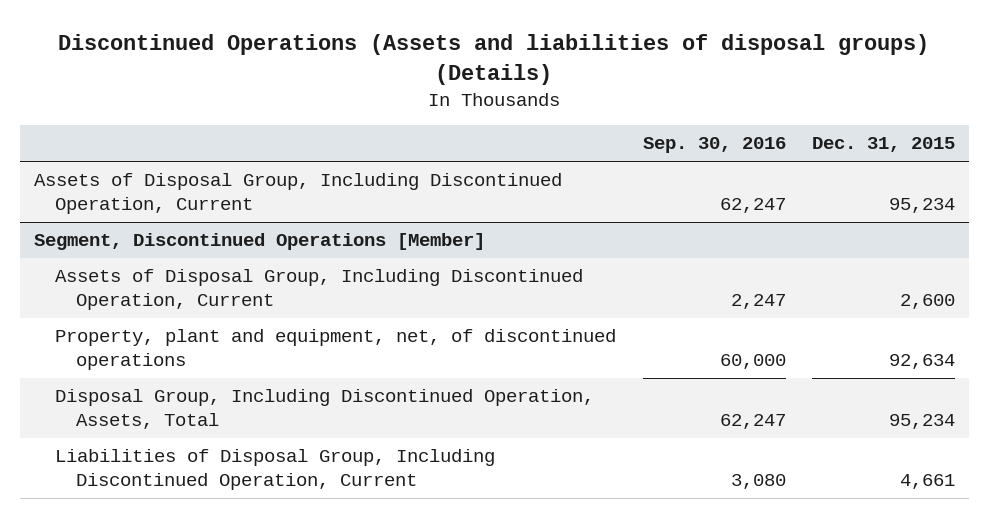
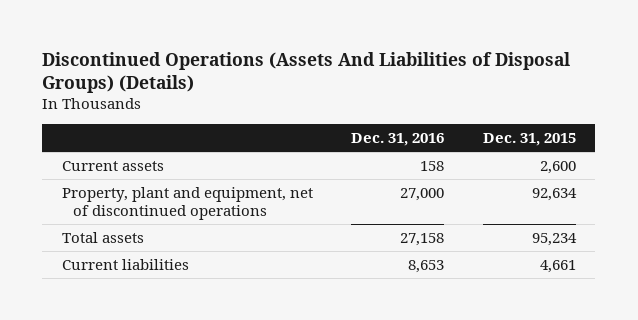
[58,34,930,85] Discontinued Operations (Assets and liabilities of disposal groups) (Details) -> [42,51,571,93] Discontinued Operations (Assets And Liabilities of Disposal Groups) (Details)
[642,137,786,154] Sep. 30, 2016 -> none
none -> [351,133,445,147] Dec. 31, 2016
[33,233,485,251] Segment, Discontinued Operations [Member] -> none
[54,269,583,310] Assets of Disposal Group, Including Discontinued Operation, Current -> none
[33,173,562,214] Assets of Disposal Group, Including Discontinued Operation, Current -> [61,161,164,172] Current assets
[889,197,956,213] 95,234 -> [540,161,577,175] 2,600
[54,329,616,370] Property, plant and equipment, net, of discontinued operations -> [61,187,313,220] Property, plant and equipment, net of discontinued operations
[54,389,594,429] Disposal Group, Including Discontinued Operation, Assets, Total -> [61,232,144,244] Total assets
[54,449,495,490] Liabilities of Disposal Group, Including Discontinued Operation, Current -> [61,259,189,271] Current liabilities

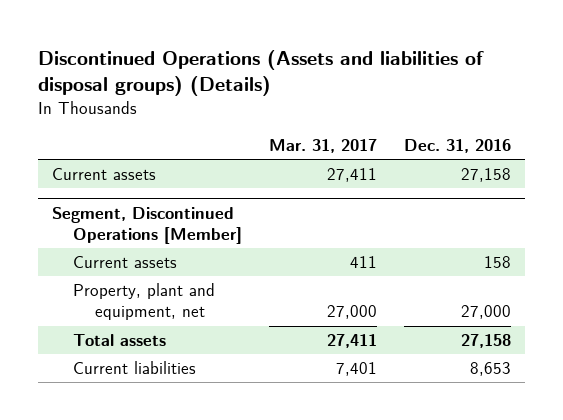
[42,51,571,93] Discontinued Operations (Assets And Liabilities of Disposal Groups) (Details) -> [38,49,485,97] Discontinued Operations (Assets and liabilities of disposal groups) (Details)
[483,133,577,147] Dec. 31, 2015 -> none
none -> [269,139,378,154] Mar. 31, 2017
none -> [51,168,156,181] Current assets
none -> [51,206,243,245] Segment, Discontinued Operations [Member]
[61,187,313,220] Property, plant and equipment, net of discontinued operations -> [73,283,216,321] Property, plant and equipment, net

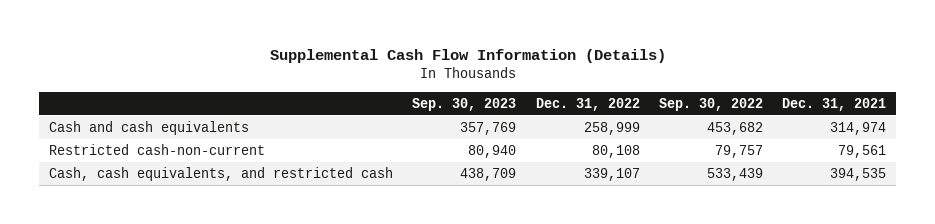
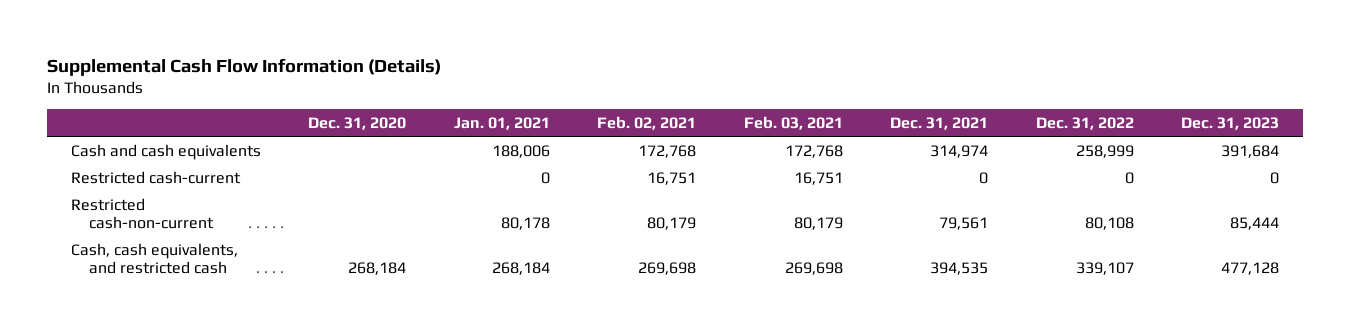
[412,97,517,111] Sep. 30, 2023 -> none
[659,97,764,111] Sep. 30, 2022 -> none
none -> [308,116,407,130] Dec. 31, 2020
none -> [453,116,550,130] Jan. 01, 2021
none -> [597,115,697,130] Feb. 02, 2021
none -> [743,115,843,130] Feb. 03, 2021
none -> [1181,116,1280,130] Dec. 31, 2023
none -> [70,170,241,184] Restricted cash-current

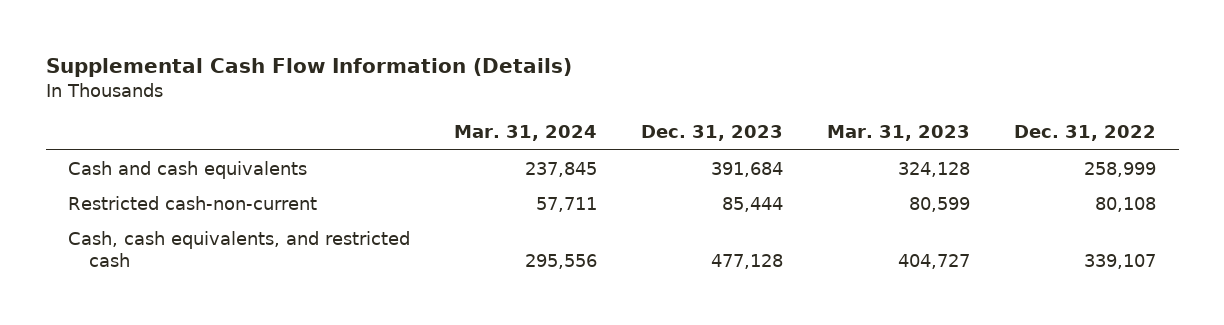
[308,116,407,130] Dec. 31, 2020 -> none
[453,116,550,130] Jan. 01, 2021 -> none
[597,115,697,130] Feb. 02, 2021 -> none
[743,115,843,130] Feb. 03, 2021 -> none
[890,116,989,130] Dec. 31, 2021 -> none
none -> [453,125,597,142] Mar. 31, 2024
none -> [827,125,971,142] Mar. 31, 2023
[70,170,241,184] Restricted cash-current -> none

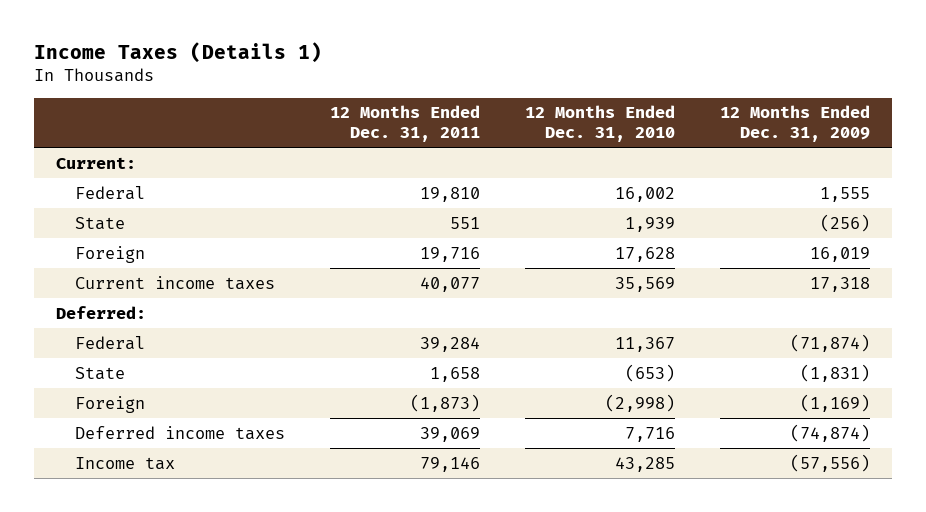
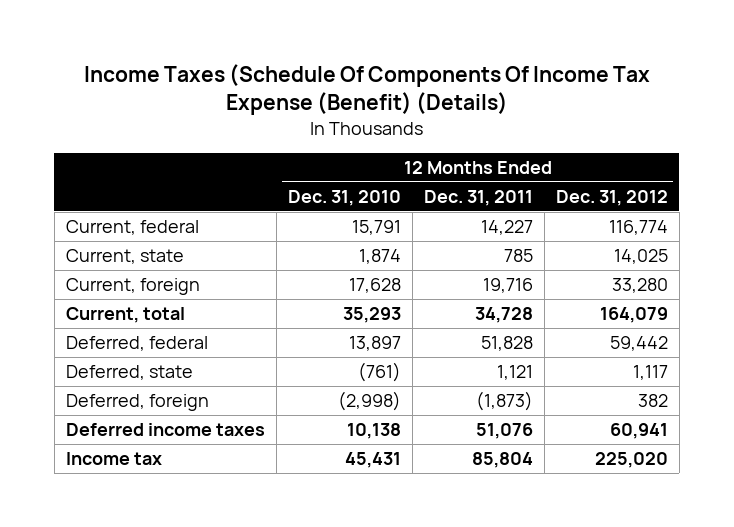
[33,42,322,64] Income Taxes (Details 1) -> [83,64,650,116] Income Taxes (Schedule Of Components Of Income Tax Expense (Benefit) (Details)
[719,105,870,143] 12 Months Ended Dec. 31, 2009 -> none
none -> [555,189,668,206] Dec. 31, 2012
[56,156,137,169] Current: -> none
[56,305,147,319] Deferred: -> none
[74,185,145,200] Federal -> [65,220,199,236] Current, federal
[419,186,480,202] 19,810 -> [480,220,533,236] 14,227
[614,186,675,202] 16,002 -> [351,220,401,236] 15,791
[74,216,125,230] State -> [65,249,184,265] Current, state
[449,216,480,229] 551 -> [503,249,533,263] 785
[624,216,675,232] 1,939 -> [358,249,401,265] 1,874
[74,245,145,263] Foreign -> [65,278,200,296] Current, foreign
[74,275,275,290] Current income taxes -> [65,307,185,324] Current, total
[419,276,480,292] 40,077 -> [474,307,533,324] 34,728
[614,276,675,292] 35,569 -> [342,307,401,324] 35,293
[74,335,145,350] Federal -> [65,336,208,352] Deferred, federal
[419,336,480,352] 39,284 -> [480,336,533,352] 51,828
[614,336,675,352] 11,367 -> [348,336,401,352] 13,897
[74,366,125,380] State -> [65,365,193,381] Deferred, state
[429,366,480,382] 1,658 -> [496,365,533,381] 1,121
[624,363,675,382] (653) -> [357,362,401,383] (761)
[74,395,145,413] Foreign -> [65,394,209,412] Deferred, foreign
[419,426,480,442] 39,069 -> [475,423,533,440] 51,076
[624,426,675,442] 7,716 -> [346,423,401,440] 10,138
[419,456,480,472] 79,146 -> [471,452,533,469] 85,804
[614,456,675,472] 43,285 -> [344,452,401,469] 45,431

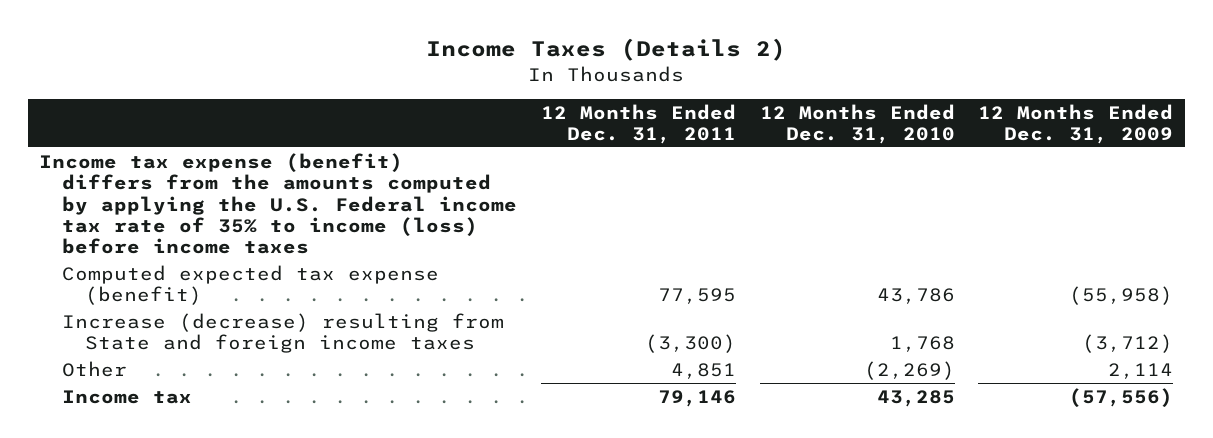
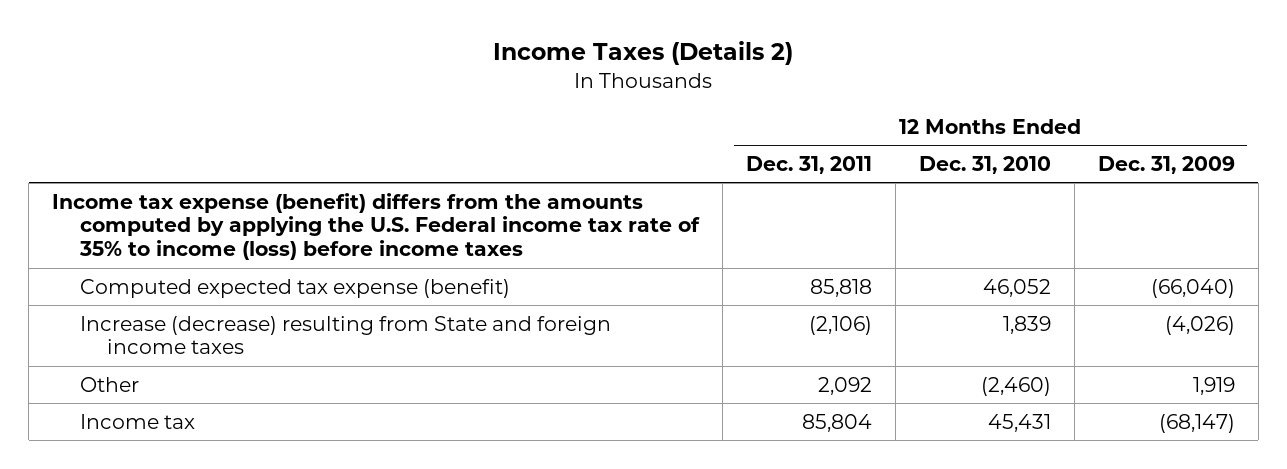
[658,288,737,305] 77,595 -> [809,278,872,297] 85,818
[876,288,955,305] 43,786 -> [982,278,1051,297] 46,052
[1069,286,1174,306] (55,958) -> [1150,278,1235,298] (66,040)
[645,334,737,354] (3,300) -> [808,315,872,335] (2,106)
[889,336,955,353] 1,768 -> [1002,315,1051,334] 1,839
[1082,334,1174,354] (3,712) -> [1164,315,1235,335] (4,026)
[671,362,737,379] 4,851 -> [817,376,872,395] 2,092
[863,360,955,380] (2,269) -> [980,376,1051,396] (2,460)
[1108,362,1174,379] 2,114 -> [1192,376,1235,395] 1,919
[658,389,737,407] 79,146 -> [801,413,872,432] 85,804
[876,389,955,407] 43,285 -> [987,413,1051,432] 45,431
[1069,387,1174,407] (57,556) -> [1158,413,1235,433] (68,147)

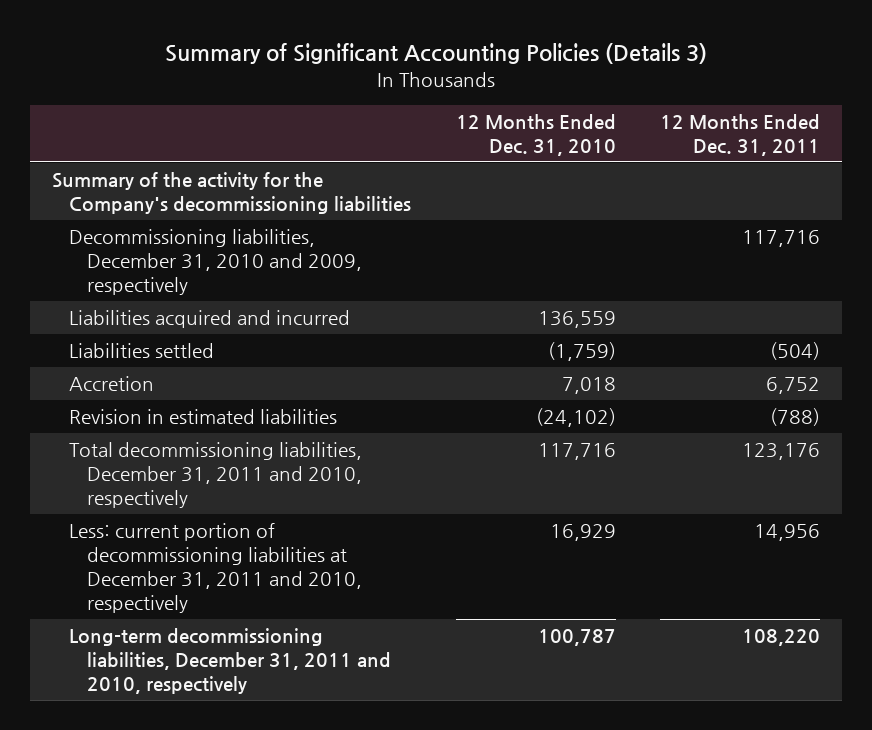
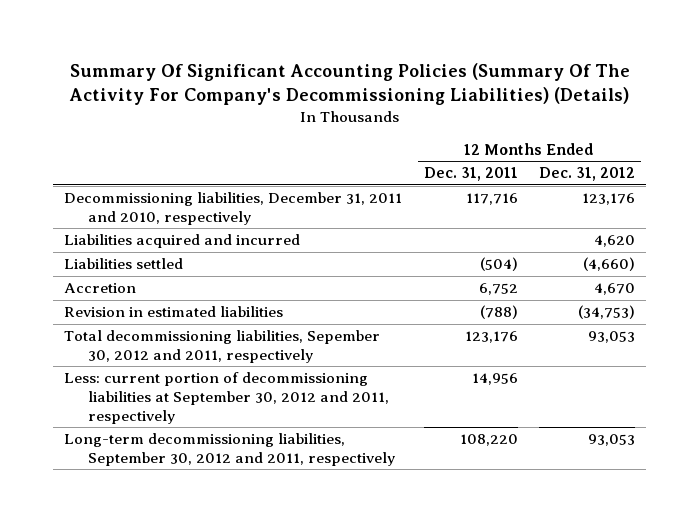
[165,42,708,64] Summary of Significant Accounting Policies (Details 3) -> [68,62,630,106] Summary Of Significant Accounting Policies (Summary Of The Activity For Company's Decommissioning Liabilities) (Details)
[455,114,616,156] 12 Months Ended Dec. 31, 2010 -> none
none -> [539,167,636,182] Dec. 31, 2012
[52,172,412,215] Summary of the activity for the Company's decommissioning liabilities -> none
[69,229,362,295] Decommissioning liabilities, December 31, 2010 and 2009, respectively -> [63,192,402,225] Decommissioning liabilities, December 31, 2011 and 2010, respectively
[69,442,363,508] Total decommissioning liabilities, December 31, 2011 and 2010, respectively -> [63,330,380,363] Total decommissioning liabilities, Sepember 30, 2012 and 2011, respectively
[69,523,362,613] Less: current portion of decommissioning liabilities at December 31, 2011 and 2010, respectively -> [63,372,389,424] Less: current portion of decommissioning liabilities at September 30, 2012 and 2011, respectively
[69,628,391,694] Long-term decommissioning liabilities, December 31, 2011 and 2010, respectively -> [63,433,395,466] Long-term decommissioning liabilities, September 30, 2012 and 2011, respectively

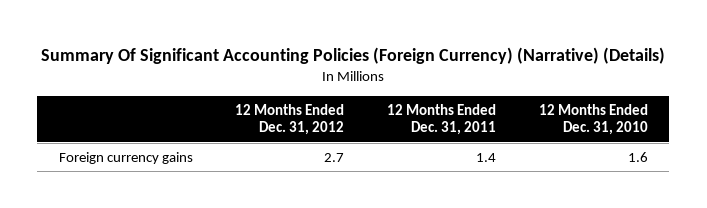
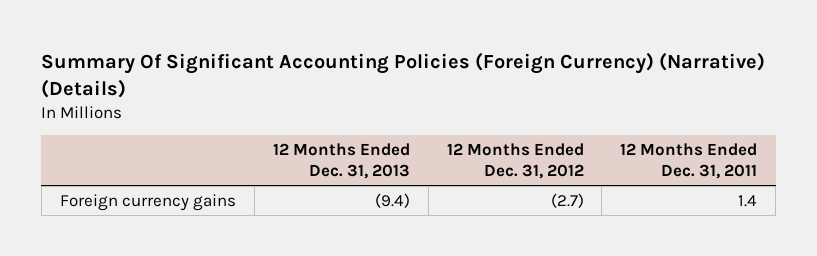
[539,103,649,136] 12 Months Ended Dec. 31, 2010 -> none
none -> [272,142,410,180] 12 Months Ended Dec. 31, 2013
[324,152,345,162] 2.7 -> [550,192,584,208] (2.7)

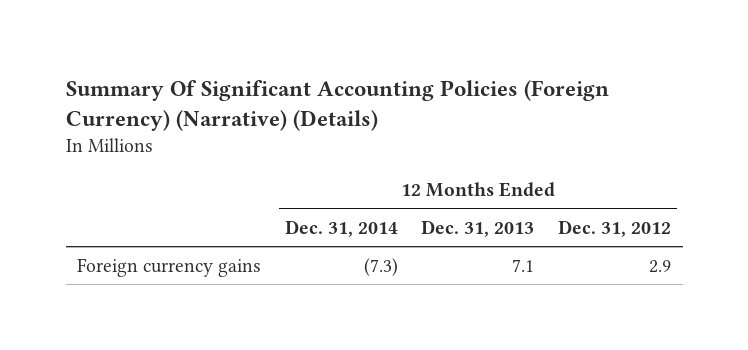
[620,142,758,180] 12 Months Ended Dec. 31, 2011 -> none
none -> [284,219,398,237] Dec. 31, 2014
[374,192,410,208] (9.4) -> [512,258,535,272] 7.1
[550,192,584,208] (2.7) -> [648,259,671,273] 2.9

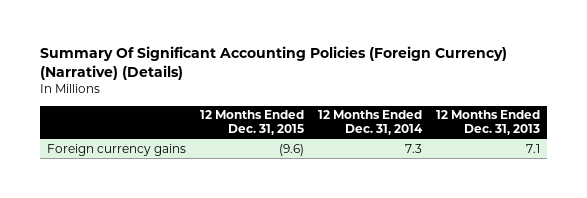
[557,219,671,237] Dec. 31, 2012 -> none
none -> [199,110,304,136] 12 Months Ended Dec. 31, 2015
[363,257,398,276] (7.3) -> [405,143,423,153] 7.3

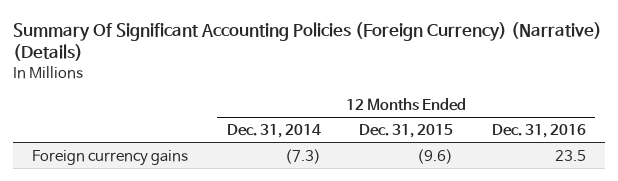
[436,110,541,136] 12 Months Ended Dec. 31, 2013 -> none
none -> [491,124,586,139] Dec. 31, 2016
[405,143,423,153] 7.3 -> [284,148,321,164] (7.3)

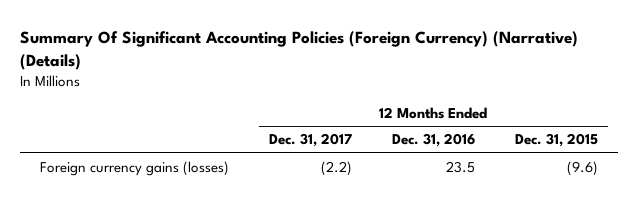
[226,124,321,139] Dec. 31, 2014 -> none
none -> [268,133,352,148] Dec. 31, 2017
[32,149,189,166] Foreign currency gains -> [39,160,229,176] Foreign currency gains (losses)

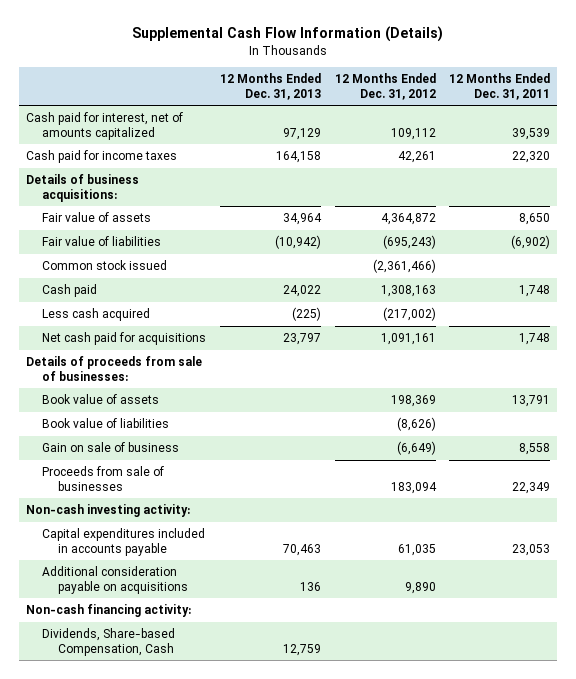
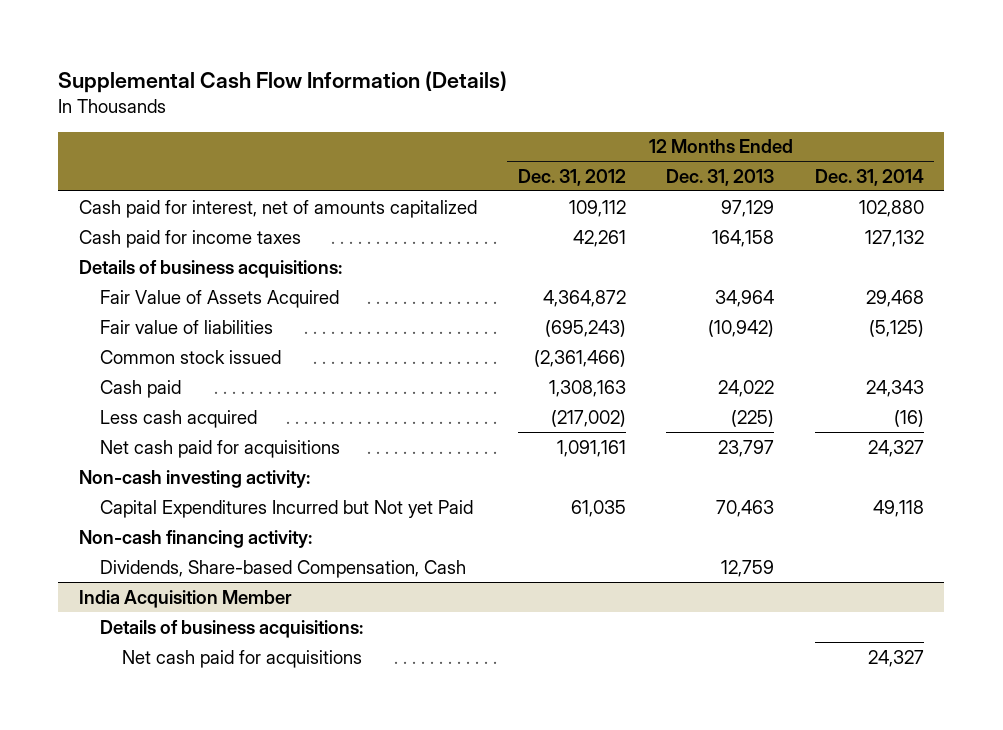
[449,72,551,100] 12 Months Ended Dec. 31, 2011 -> none
none -> [815,168,925,186] Dec. 31, 2014
[42,212,152,223] Fair value of assets -> [100,289,340,308] Fair Value of Assets Acquired
[26,356,203,381] Details of proceeds from sale of businesses: -> none
[42,394,160,405] Book value of assets -> none
[42,418,170,429] Book value of liabilities -> none
[42,442,180,453] Gain on sale of business -> none
[42,466,165,491] Proceeds from sale of businesses -> none
[42,566,189,594] Additional consideration payable on acquisitions -> none
[42,528,206,556] Capital expenditures included in accounts payable -> [100,499,474,518] Capital Expenditures Incurred but Not yet Paid
none -> [78,589,292,608] India Acquisition Member
none -> [100,619,364,638] Details of business acquisitions:
none -> [122,649,363,668] Net cash paid for acquisitions

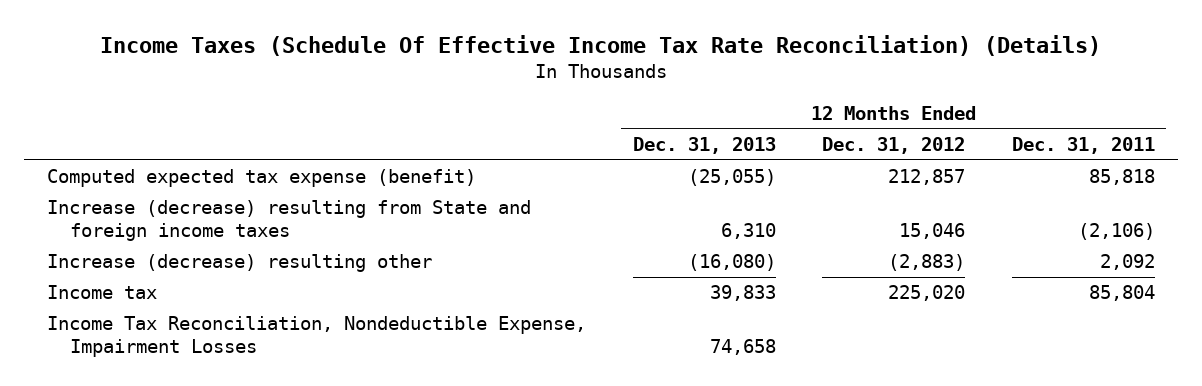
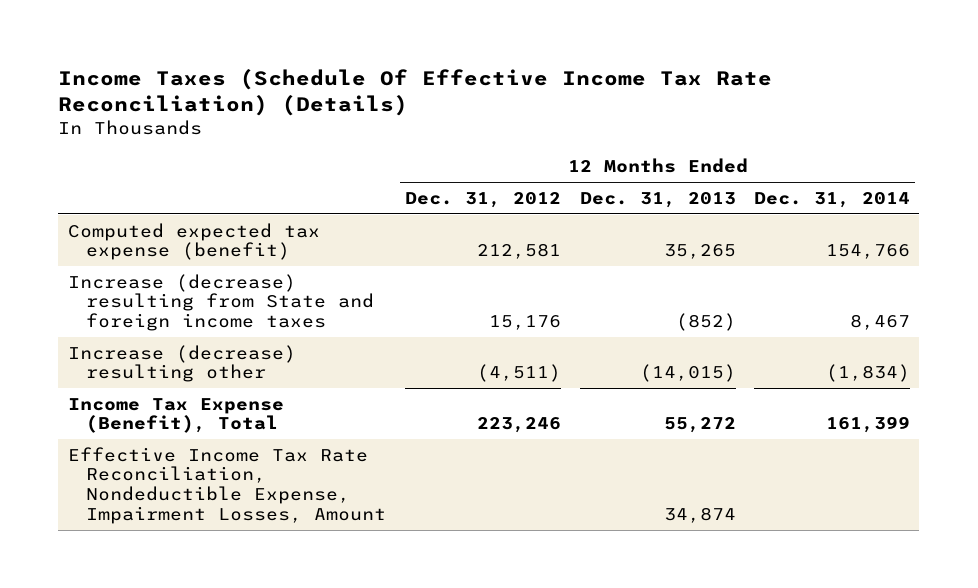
[1011,136,1155,154] Dec. 31, 2011 -> none
none -> [754,192,911,209] Dec. 31, 2014
[47,285,158,300] Income tax -> none
[687,169,776,187] (25,055) -> [663,244,736,260] 35,265
[888,169,966,186] 212,857 -> [477,243,562,260] 212,581
[720,222,776,239] 6,310 -> [675,313,736,332] (852)
[899,222,966,239] 15,046 -> [489,315,562,331] 15,176
[687,254,776,272] (16,080) -> [639,364,736,383] (14,015)
[888,254,966,272] (2,883) -> [477,364,562,383] (4,511)
none -> [67,397,284,434] Income Tax Expense (Benefit), Total
[47,316,587,357] Income Tax Reconciliation, Nondeductible Expense, Impairment Losses -> [67,446,387,525] Effective Income Tax Rate Reconciliation, Nondeductible Expense, Impairment Losses, Amount
[709,338,776,355] 74,658 -> [663,507,736,524] 34,874

